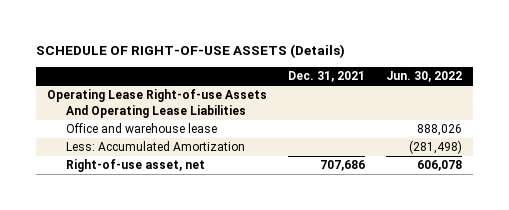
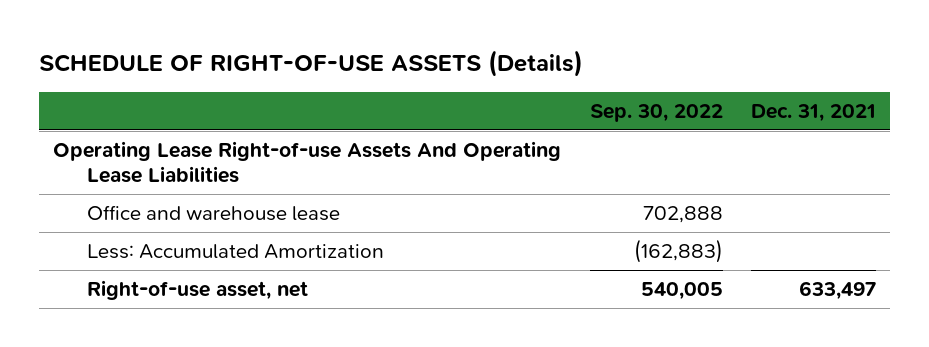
[386,71,463,83] Jun. 30, 2022 -> none
none -> [589,104,723,123] Sep. 30, 2022
[320,160,366,172] 707,686 -> [799,280,877,300] 633,497

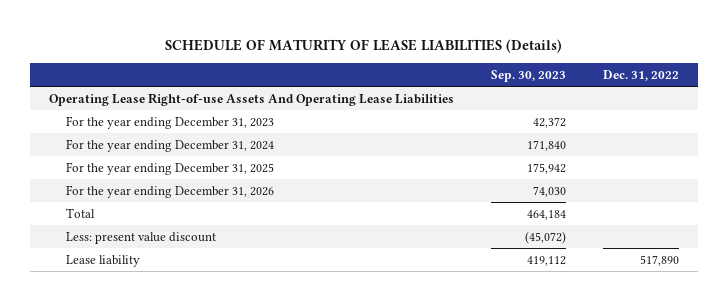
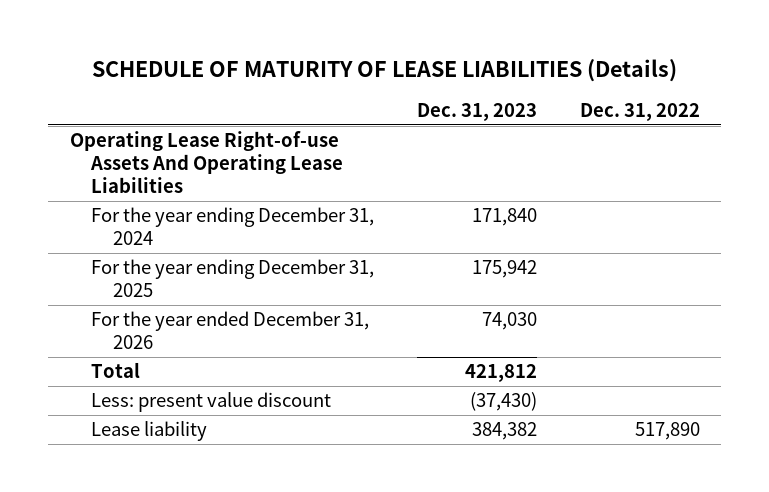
[491,69,567,82] Sep. 30, 2023 -> none
none -> [416,103,537,122] Dec. 31, 2023
[65,115,274,129] For the year ending December 31, 2023 -> none
[65,184,274,198] For the year ending December 31, 2026 -> [91,311,370,350] For the year ended December 31, 2026

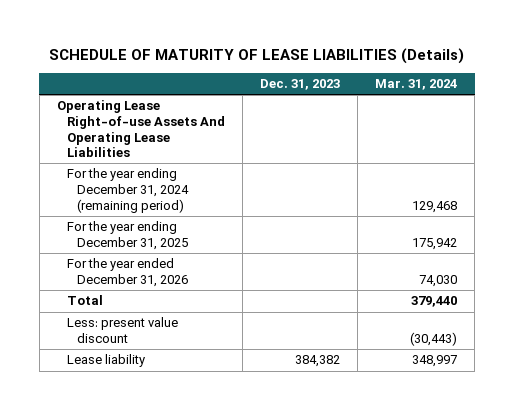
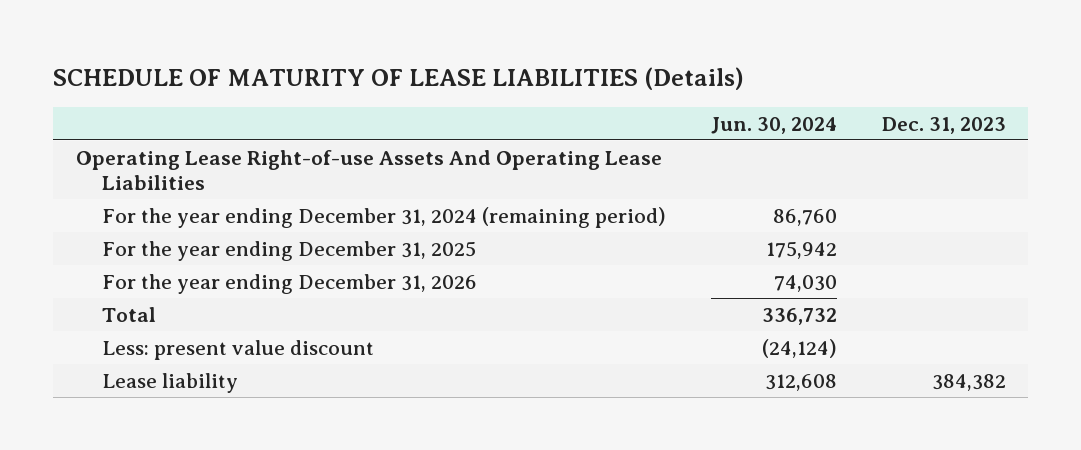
[375,79,458,91] Mar. 31, 2024 -> none
none -> [710,116,837,134] Jun. 30, 2024
[66,258,188,287] For the year ended December 31, 2026 -> [101,273,477,294] For the year ending December 31, 2026

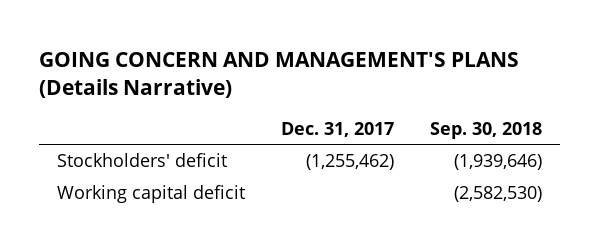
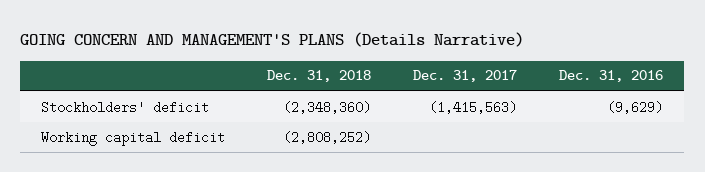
[429,121,542,139] Sep. 30, 2018 -> none
none -> [267,70,372,83] Dec. 31, 2018
none -> [559,70,664,83] Dec. 31, 2016
[305,154,394,171] (1,255,462) -> [429,100,518,114] (1,415,563)

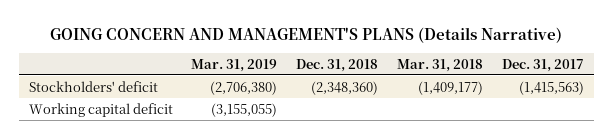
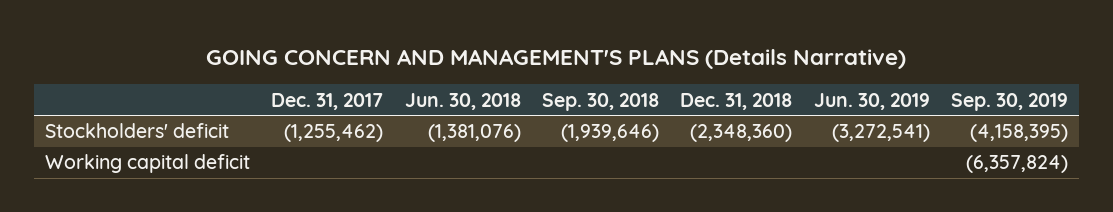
[191,58,278,72] Mar. 31, 2019 -> none
[397,58,484,72] Mar. 31, 2018 -> none
none -> [404,92,521,110] Jun. 30, 2018
none -> [541,92,659,111] Sep. 30, 2018
none -> [813,92,930,110] Jun. 30, 2019
none -> [950,92,1068,111] Sep. 30, 2019
[519,80,585,95] (1,415,563) -> [284,124,384,143] (1,255,462)

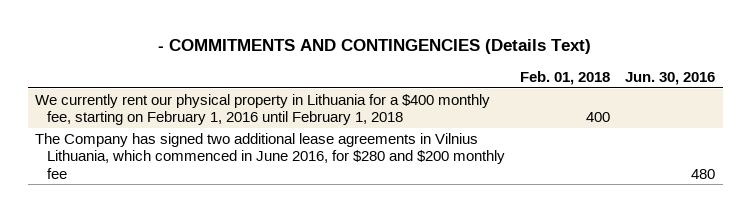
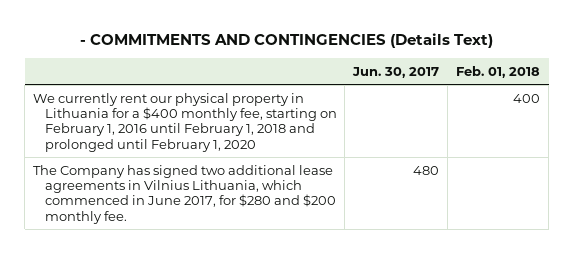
[625,71,716,85] Jun. 30, 2016 -> none
none -> [352,66,440,78] Jun. 30, 2017
[35,94,491,126] We currently rent our physical property in Lithuania for a $400 monthly fee, starting on February 1, 2016 until February 1, 2018 -> [33,92,337,152] We currently rent our physical property in Lithuania for a $400 monthly fee, starting on February 1, 2016 until February 1, 2018 and prolonged until February 1, 2020
[35,133,506,179] The Company has signed two additional lease agreements in Vilnius Lithuania, which commenced in June 2016, for $280 and $200 monthly fee -> [33,164,336,224] The Company has signed two additional lease agreements in Vilnius Lithuania, which commenced in June 2017, for $280 and $200 monthly fee.

